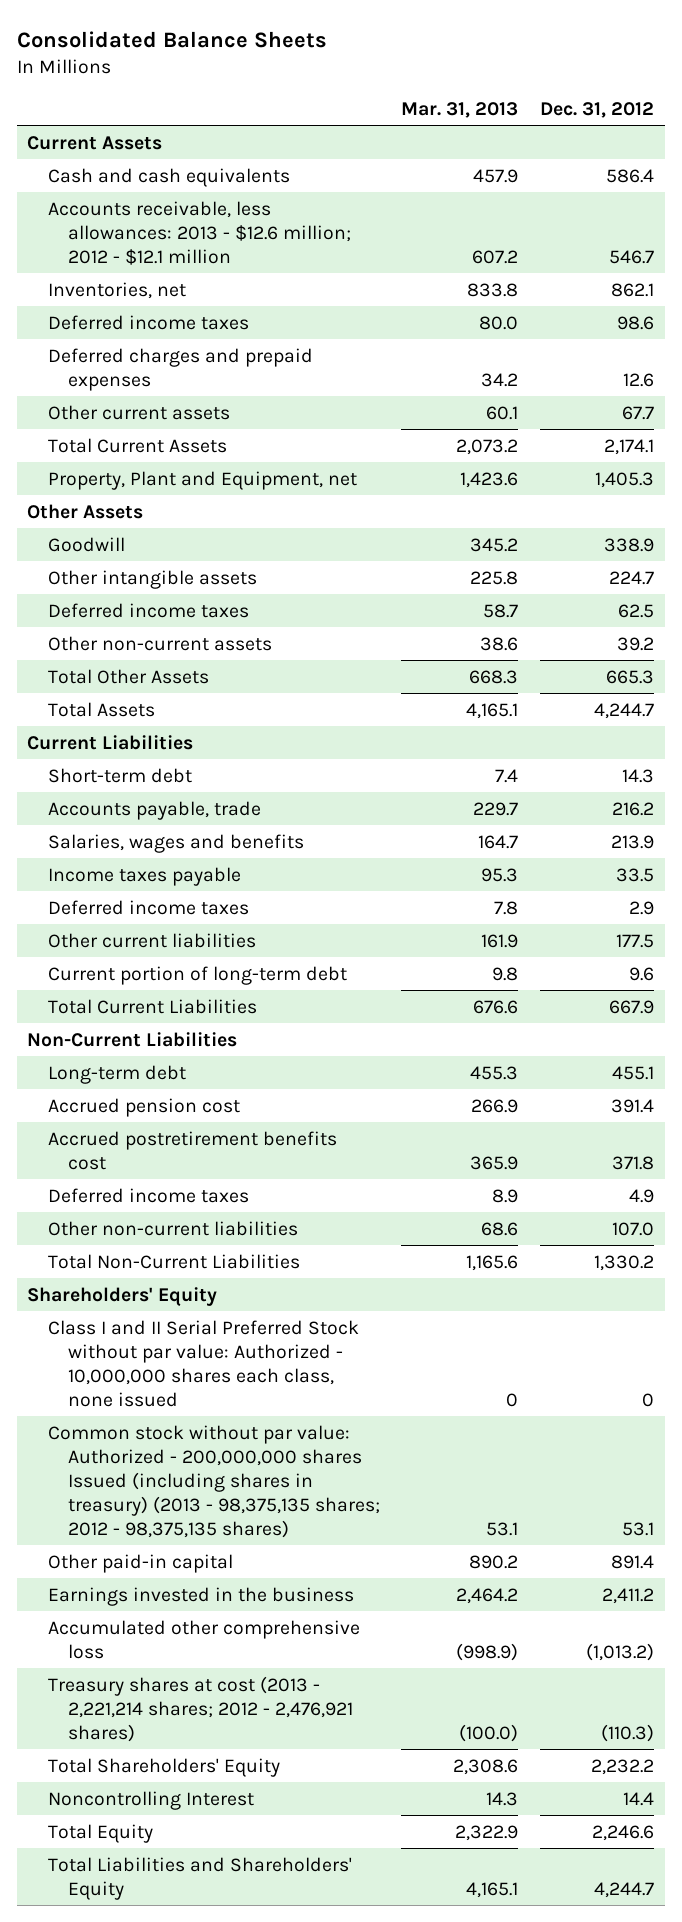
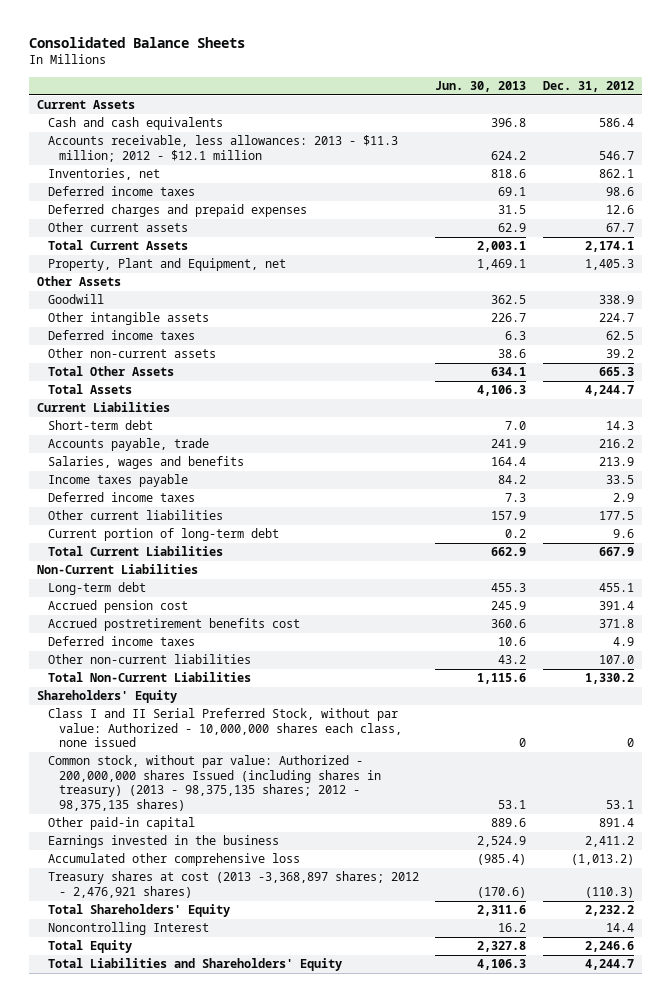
[401,101,519,118] Mar. 31, 2013 -> none
none -> [435,81,527,93] Jun. 30, 2013
[47,200,351,265] Accounts receivable, less allowances: 2013 - $12.6 million; 2012 - $12.1 million -> [48,135,399,162] Accounts receivable, less allowances: 2013 - $11.3 million; 2012 - $12.1 million
[47,1319,359,1407] Class I and II Serial Preferred Stock without par value: Authorized - 10,000,000 shares each class, none issued -> [48,708,402,748] Class I and II Serial Preferred Stock, without par value: Authorized - 10,000,000 shares each class, none issued
[47,1424,380,1538] Common stock without par value: Authorized - 200,000,000 shares Issued (including shares in treasury) (2013 - 98,375,135 shares; 2012 - 98,375,135 shares) -> [48,755,381,811] Common stock, without par value: Authorized - 200,000,000 shares Issued (including shares in treasury) (2013 - 98,375,135 shares; 2012 - 98,375,135 shares)
[47,1675,353,1742] Treasury shares at cost (2013 - 2,221,214 shares; 2012 - 2,476,921 shares) -> [48,871,420,898] Treasury shares at cost (2013 -3,368,897 shares; 2012 - 2,476,921 shares)

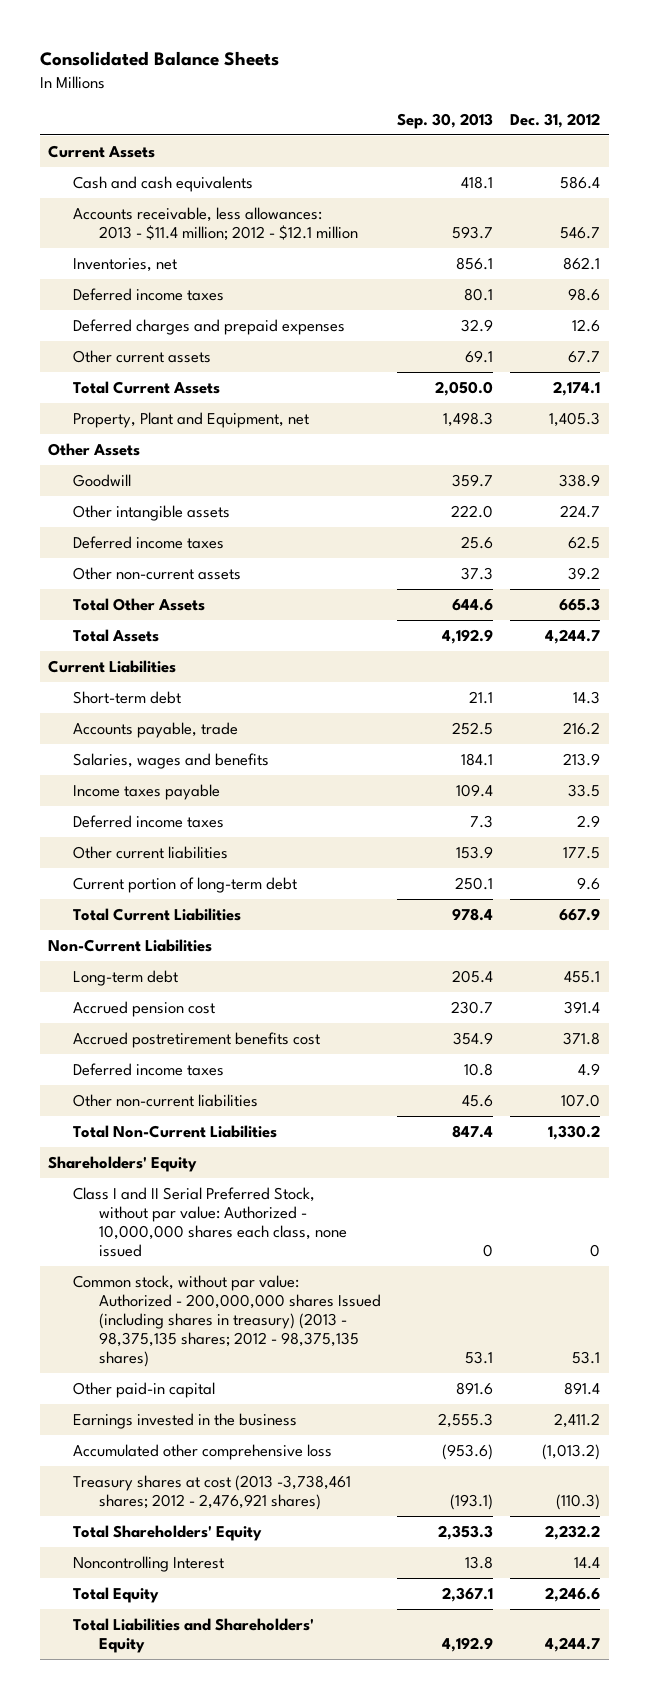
[435,81,527,93] Jun. 30, 2013 -> none
none -> [397,112,494,129] Sep. 30, 2013
[48,135,399,162] Accounts receivable, less allowances: 2013 - $11.3 million; 2012 - $12.1 million -> [73,206,358,241] Accounts receivable, less allowances: 2013 - $11.4 million; 2012 - $12.1 million
[48,871,420,898] Treasury shares at cost (2013 -3,368,897 shares; 2012 - 2,476,921 shares) -> [73,1474,352,1510] Treasury shares at cost (2013 -3,738,461 shares; 2012 - 2,476,921 shares)

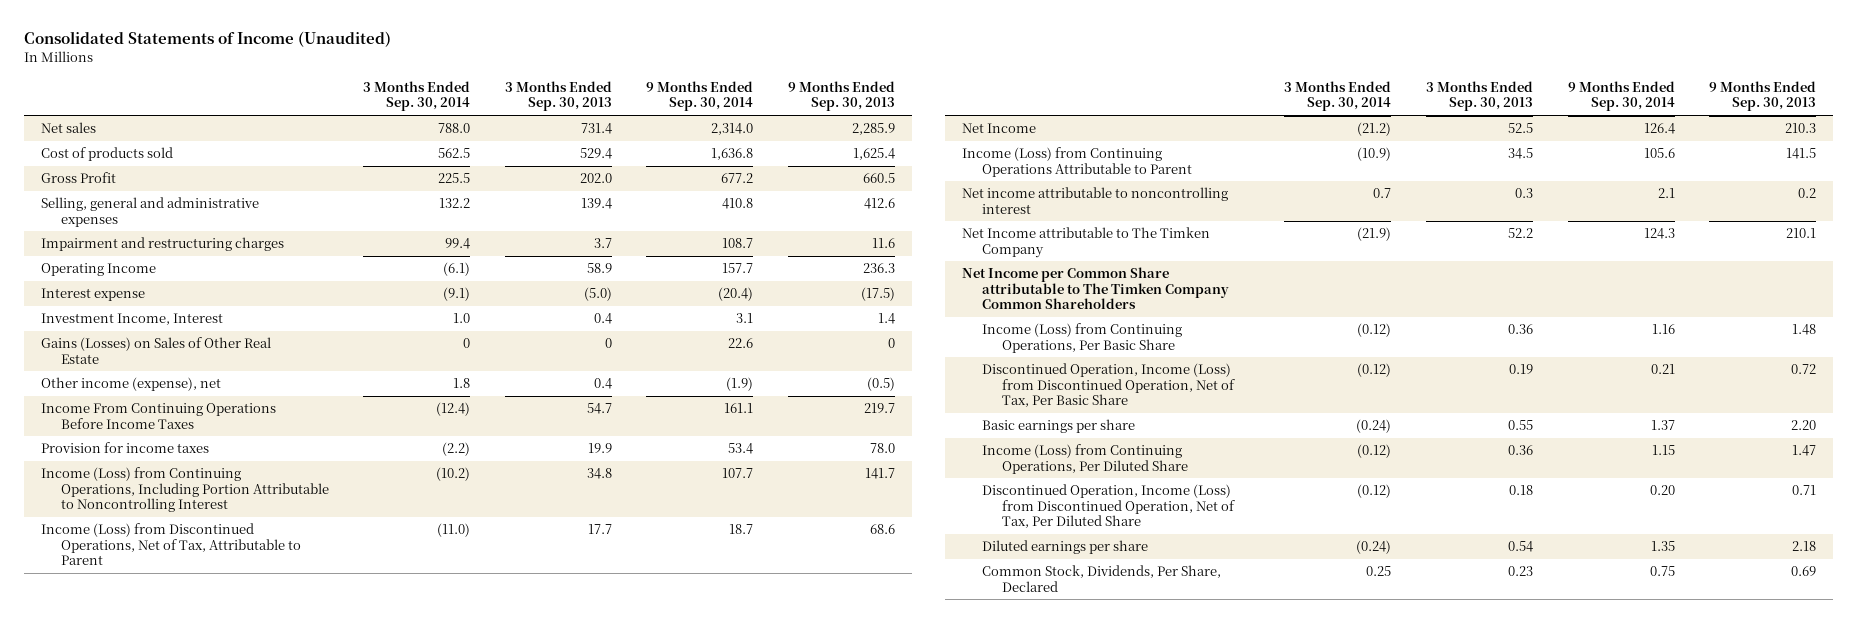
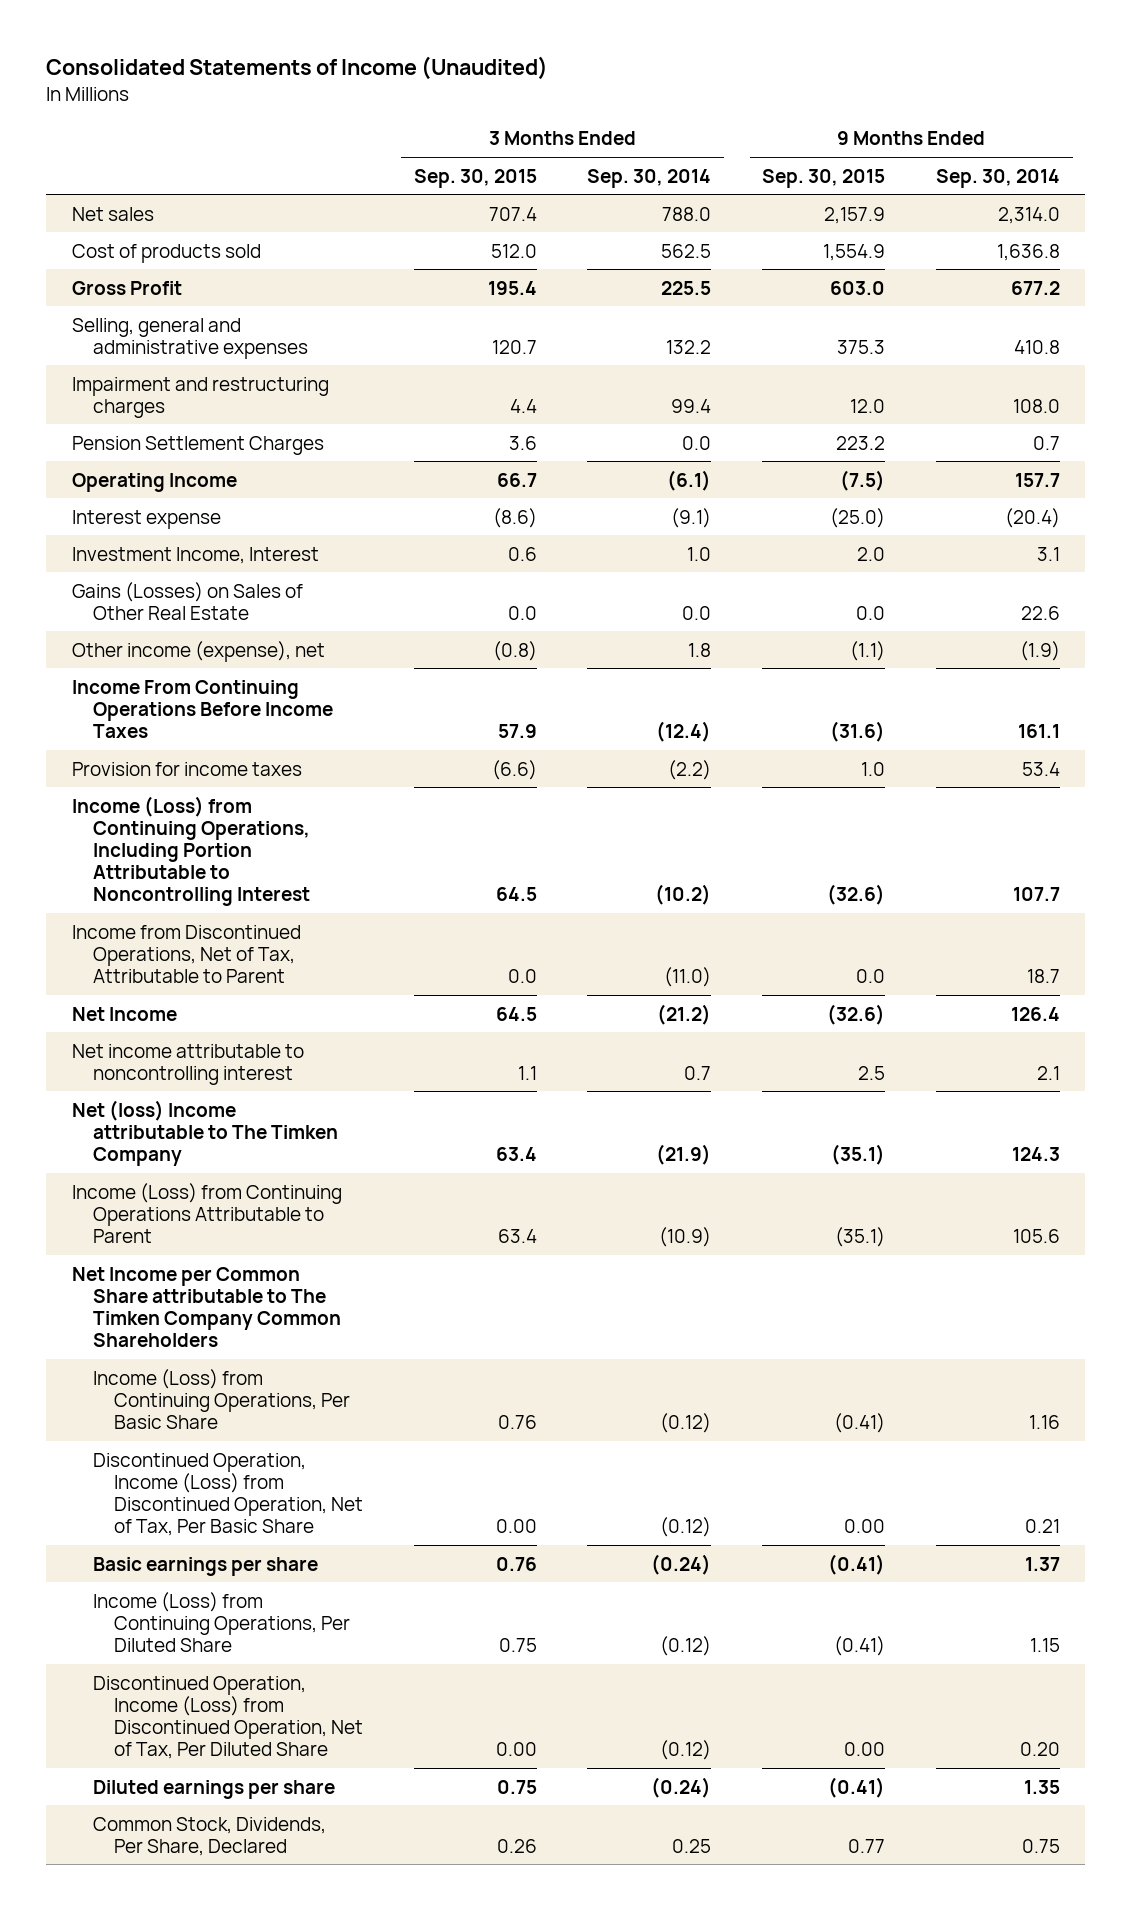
[504,81,612,112] 3 Months Ended Sep. 30, 2013 -> none
[788,81,896,112] 9 Months Ended Sep. 30, 2013 -> none
none -> [413,168,537,188] Sep. 30, 2015
none -> [762,168,886,188] Sep. 30, 2015
[722,238,754,249] 108.7 -> [1012,398,1060,413] 108.0
none -> [71,435,324,455] Pension Settlement Charges
[463,338,471,349] 0 -> [682,605,712,620] 0.0
[41,523,301,565] Income (Loss) from Discontinued Operations, Net of Tax, Attributable to Parent -> [71,924,301,983] Income from Discontinued Operations, Net of Tax, Attributable to Parent
[962,227,1211,258] Net Income attributable to The Timken Company -> [71,1099,338,1166] Net (loss) Income attributable to The Timken Company
[962,147,1192,177] Income (Loss) from Continuing Operations Attributable to Parent -> [71,1182,342,1243] Income (Loss) from Continuing Operations Attributable to Parent

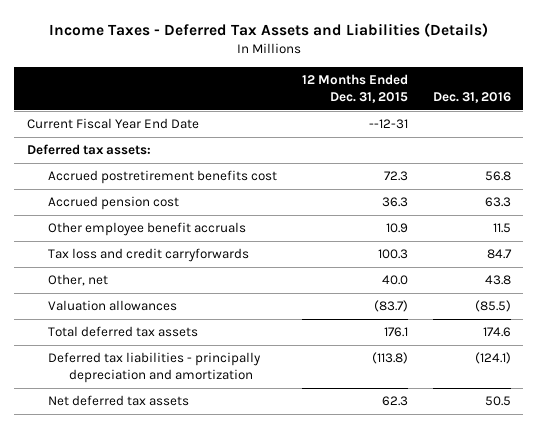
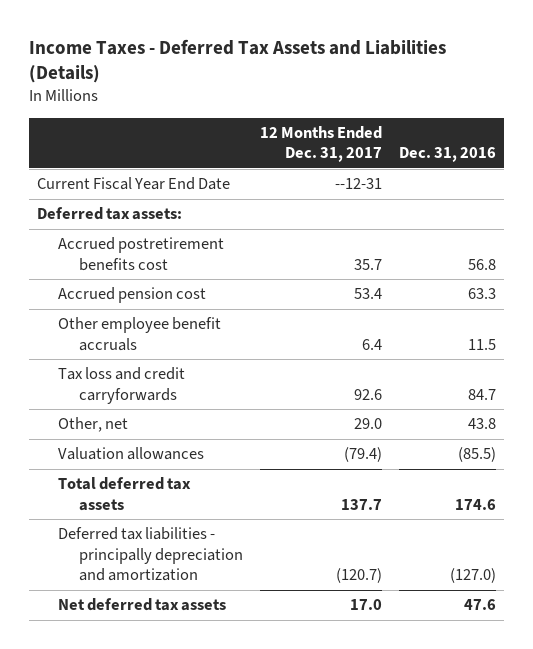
[301,74,408,103] 12 Months Ended Dec. 31, 2015 -> none
none -> [259,125,382,163] 12 Months Ended Dec. 31, 2017
[474,352,511,365] (124.1) -> [449,568,496,584] (127.0)
[484,396,511,407] 50.5 -> [463,599,496,611] 47.6

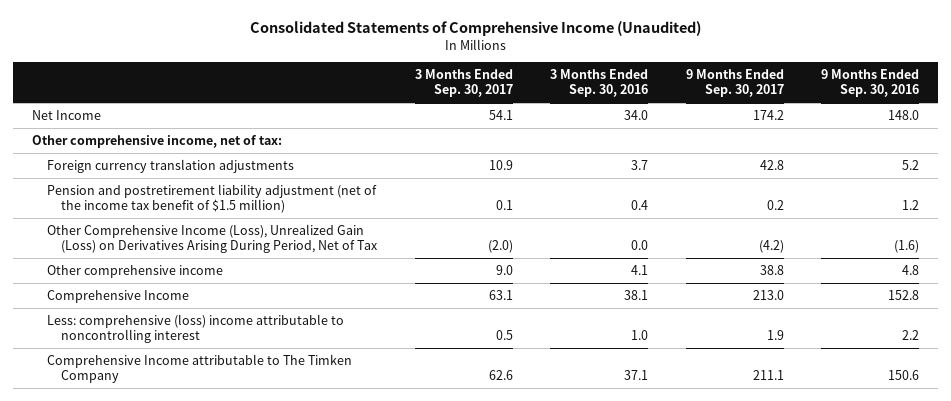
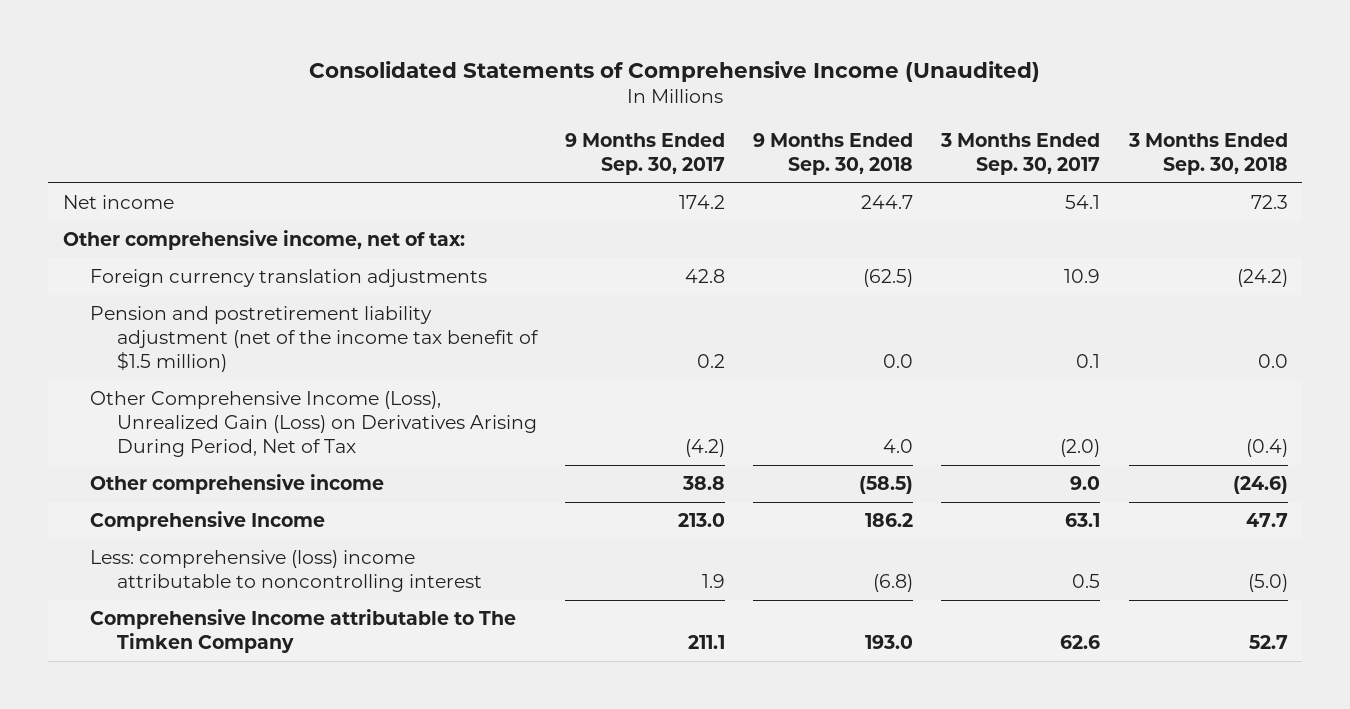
[550,69,649,98] 3 Months Ended Sep. 30, 2016 -> none
[821,69,920,98] 9 Months Ended Sep. 30, 2016 -> none
none -> [753,133,914,175] 9 Months Ended Sep. 30, 2018
none -> [1127,133,1288,175] 3 Months Ended Sep. 30, 2018
[32,110,102,121] Net Income -> [62,195,174,210] Net income

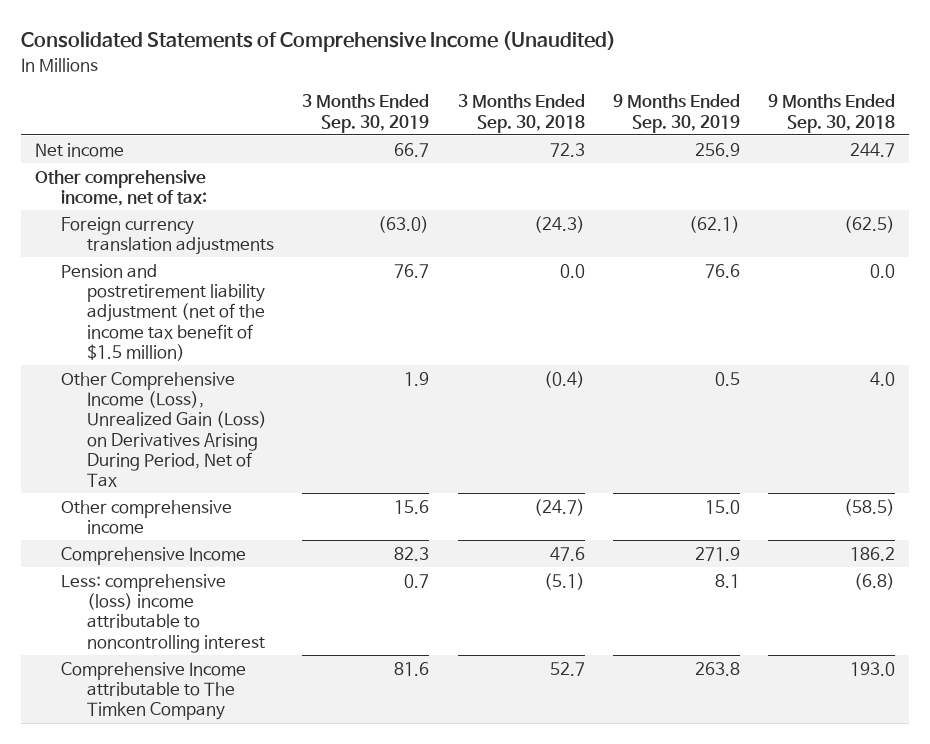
[564,133,725,175] 9 Months Ended Sep. 30, 2017 -> none
[940,133,1101,175] 3 Months Ended Sep. 30, 2017 -> none
none -> [302,94,430,133] 3 Months Ended Sep. 30, 2019
none -> [612,94,740,133] 9 Months Ended Sep. 30, 2019
[1236,269,1288,288] (24.2) -> [533,215,585,233] (24.3)
[1232,476,1288,495] (24.6) -> [533,498,585,516] (24.7)
[1245,513,1288,528] 47.7 -> [549,546,585,561] 47.6
[1247,574,1288,593] (5.0) -> [543,572,585,590] (5.1)

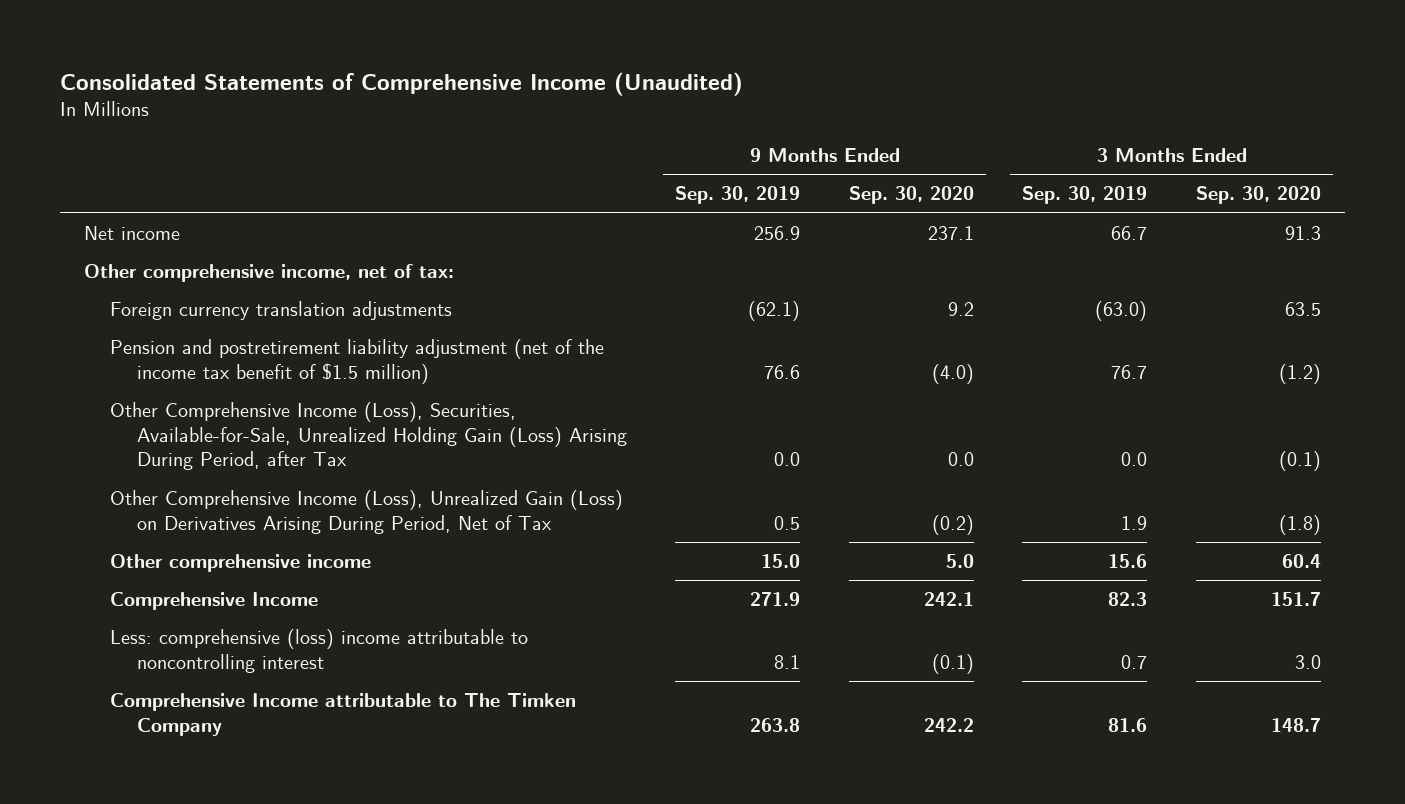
[457,94,585,133] 3 Months Ended Sep. 30, 2018 -> none
[768,94,896,133] 9 Months Ended Sep. 30, 2018 -> none
none -> [848,186,974,205] Sep. 30, 2020
none -> [1195,186,1321,205] Sep. 30, 2020
none -> [110,401,627,471] Other Comprehensive Income (Loss), Securities, Available-for-Sale, Unrealized Holding Gain (Loss) Arising During Period, after Tax

